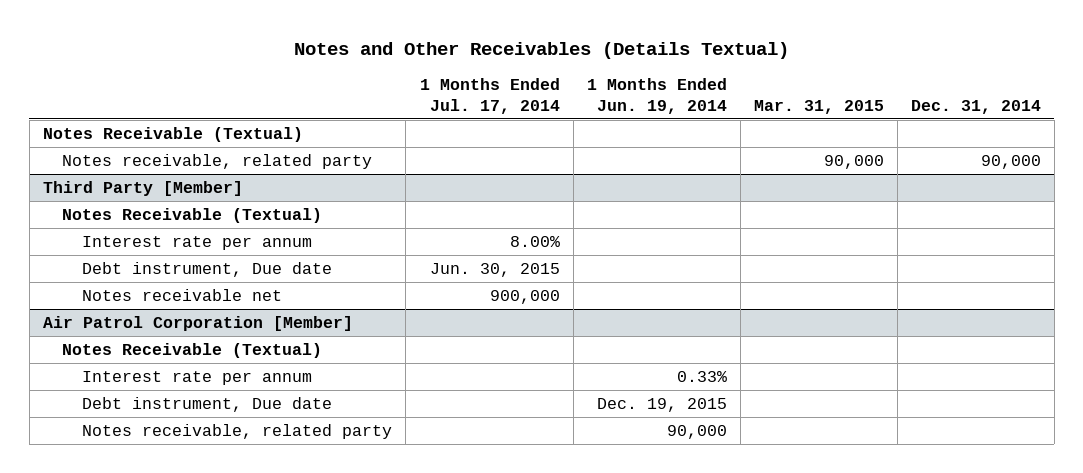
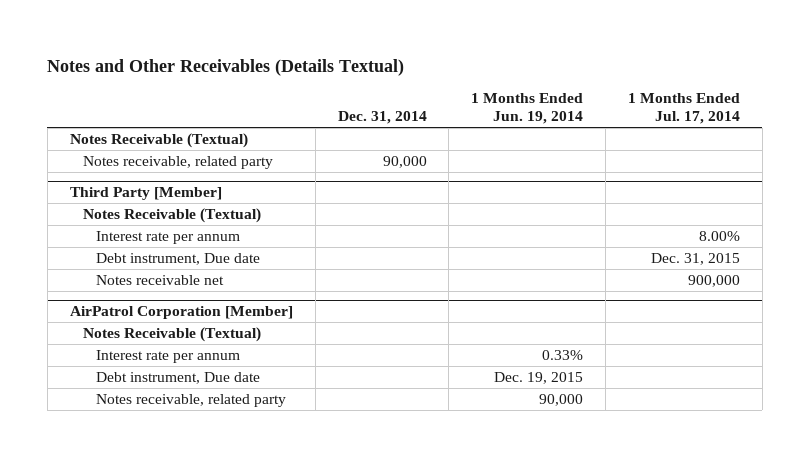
[753,99,884,114] Mar. 31, 2015 -> none
[429,262,560,277] Jun. 30, 2015 -> [651,253,741,266] Dec. 31, 2015
[42,315,353,331] Air Patrol Corporation [Member] -> [69,306,293,320] AirPatrol Corporation [Member]

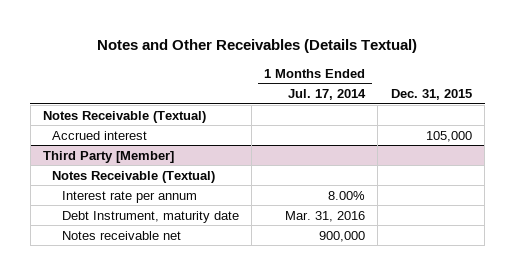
[337,111,427,125] Dec. 31, 2014 -> none
[471,93,584,125] 1 Months Ended Jun. 19, 2014 -> none
none -> [390,89,472,101] Dec. 31, 2015
[82,156,273,170] Notes receivable, related party -> none
none -> [52,130,148,140] Accrued interest
[95,253,260,266] Debt instrument, Due date -> [61,210,239,223] Debt Instrument, maturity date
[651,253,741,266] Dec. 31, 2015 -> [285,210,366,222] Mar. 31, 2016
[69,306,293,320] AirPatrol Corporation [Member] -> none
[82,327,261,343] Notes Receivable (Textual) -> none
[95,350,240,364] Interest rate per annum -> none
[95,372,260,385] Debt instrument, Due date -> none
[95,394,286,408] Notes receivable, related party -> none

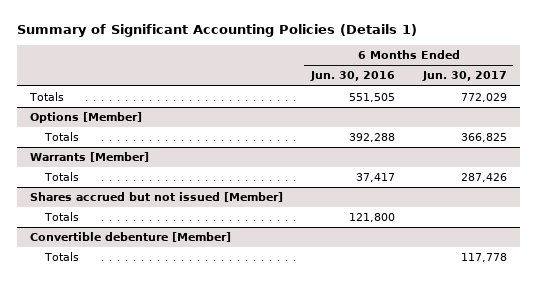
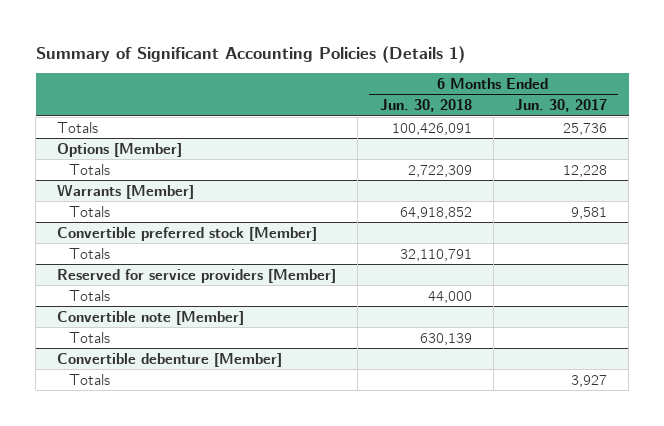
[309,71,395,82] Jun. 30, 2016 -> none
none -> [379,99,472,113] Jun. 30, 2018
[460,93,507,103] 772,029 -> [562,122,607,135] 25,736
[460,133,507,143] 366,825 -> [562,164,607,177] 12,228
[30,192,284,203] Shares accrued but not issued [Member] -> none
[44,212,80,222] Totals -> none
[460,173,507,183] 287,426 -> [570,206,607,219] 9,581
none -> [57,226,318,241] Convertible preferred stock [Member]
none -> [69,247,111,259] Totals
none -> [57,268,337,283] Reserved for service providers [Member]
none -> [69,289,111,301] Totals
none -> [57,310,245,325] Convertible note [Member]
none -> [69,331,111,343] Totals
[460,253,507,263] 117,778 -> [570,374,607,387] 3,927

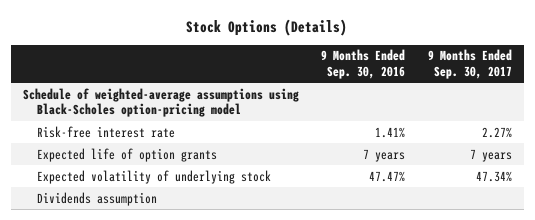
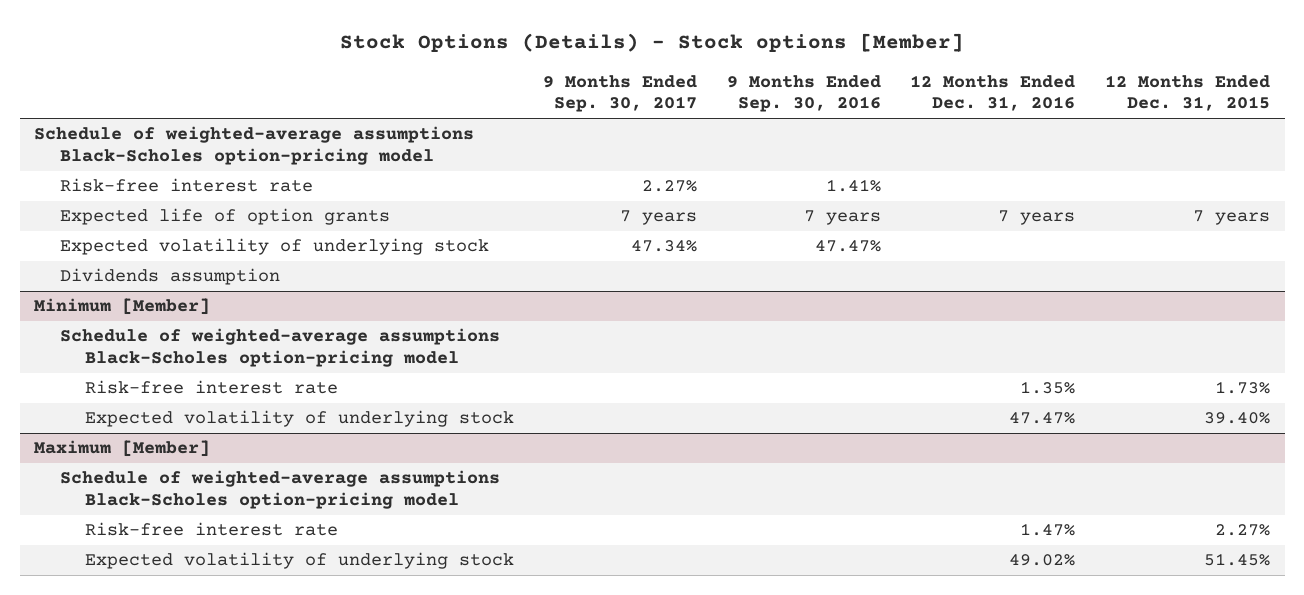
[186,18,348,36] Stock Options (Details) -> [340,33,965,53] Stock Options (Details) - Stock options [Member]
none -> [910,75,1076,112] 12 Months Ended Dec. 31, 2016
none -> [1104,75,1270,112] 12 Months Ended Dec. 31, 2015
[22,87,299,118] Schedule of weighted-average assumptions using Black-Scholes option-pricing model -> [34,126,475,165] Schedule of weighted-average assumptions Black-Scholes option-pricing model
none -> [34,298,211,316] Minimum [Member]
none -> [59,328,500,367] Schedule of weighted-average assumptions Black-Scholes option-pricing model
none -> [84,380,338,395] Risk-free interest rate
none -> [84,410,514,428] Expected volatility of underlying stock
none -> [34,440,211,458] Maximum [Member]
none -> [59,470,500,509] Schedule of weighted-average assumptions Black-Scholes option-pricing model
none -> [84,522,338,537] Risk-free interest rate
none -> [84,552,514,570] Expected volatility of underlying stock

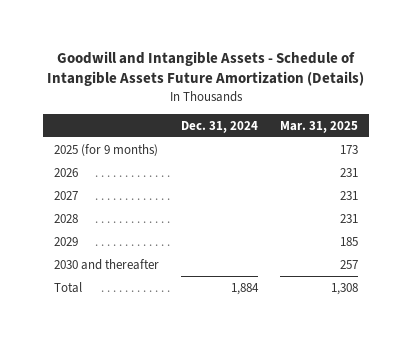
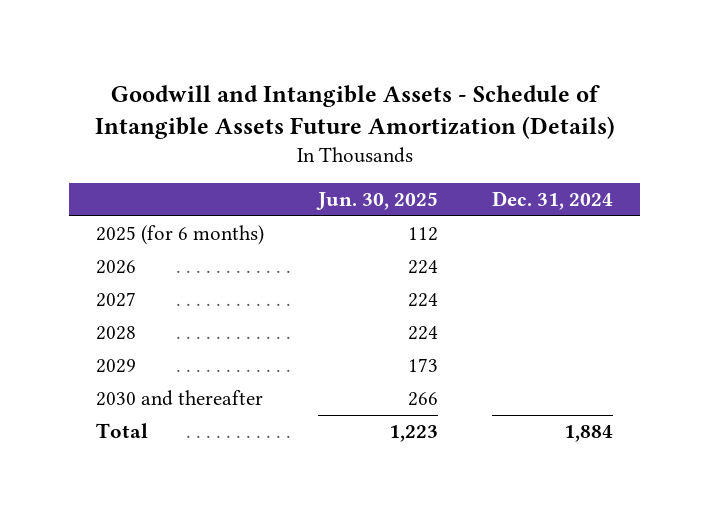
[279,120,358,133] Mar. 31, 2025 -> none
none -> [316,192,439,211] Jun. 30, 2025
[53,143,158,156] 2025 (for 9 months) -> [96,225,265,246] 2025 (for 6 months)

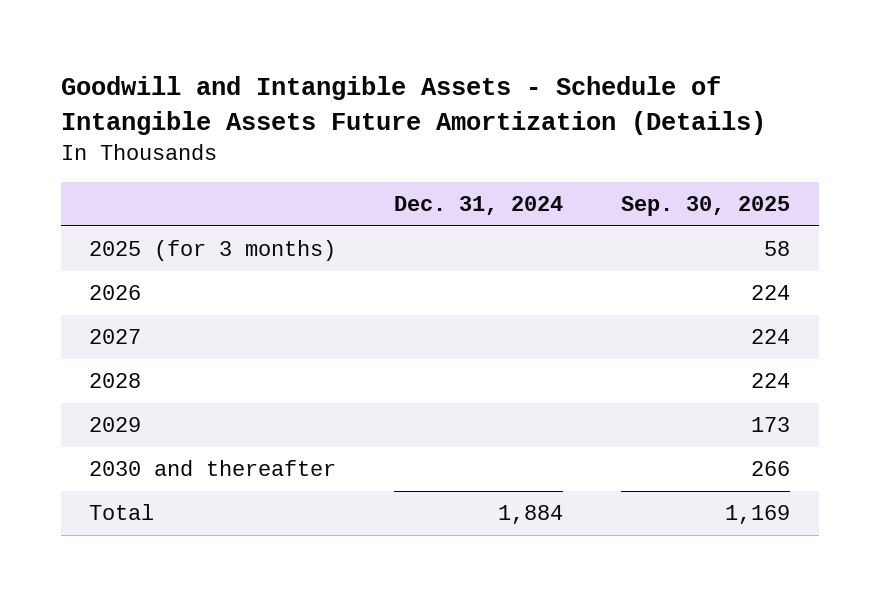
[316,192,439,211] Jun. 30, 2025 -> none
none -> [621,196,791,217] Sep. 30, 2025
[96,225,265,246] 2025 (for 6 months) -> [89,240,337,262] 2025 (for 3 months)

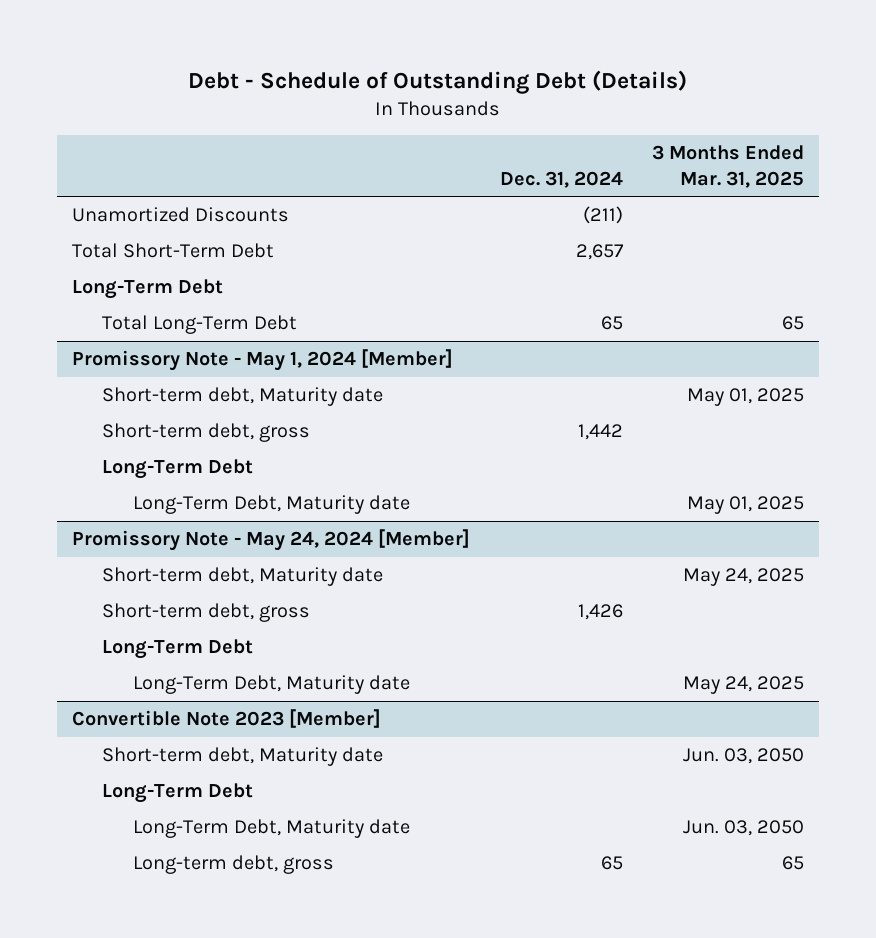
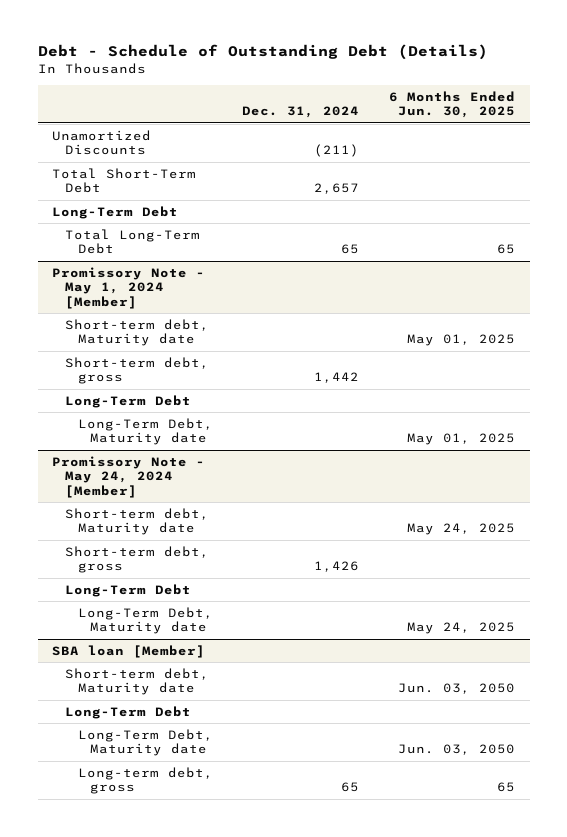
[652,145,805,188] 3 Months Ended Mar. 31, 2025 -> none
none -> [388,91,515,119] 6 Months Ended Jun. 30, 2025
[72,709,382,729] Convertible Note 2023 [Member] -> [52,644,206,658] SBA loan [Member]

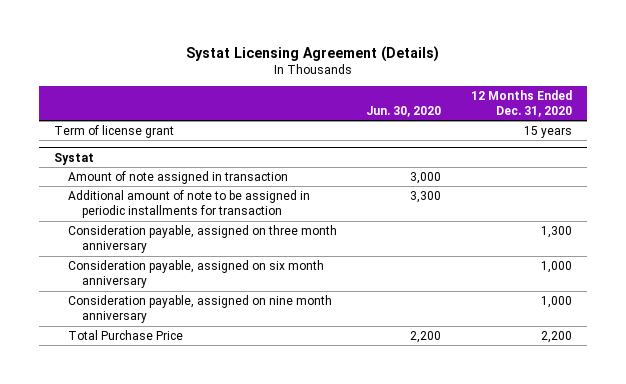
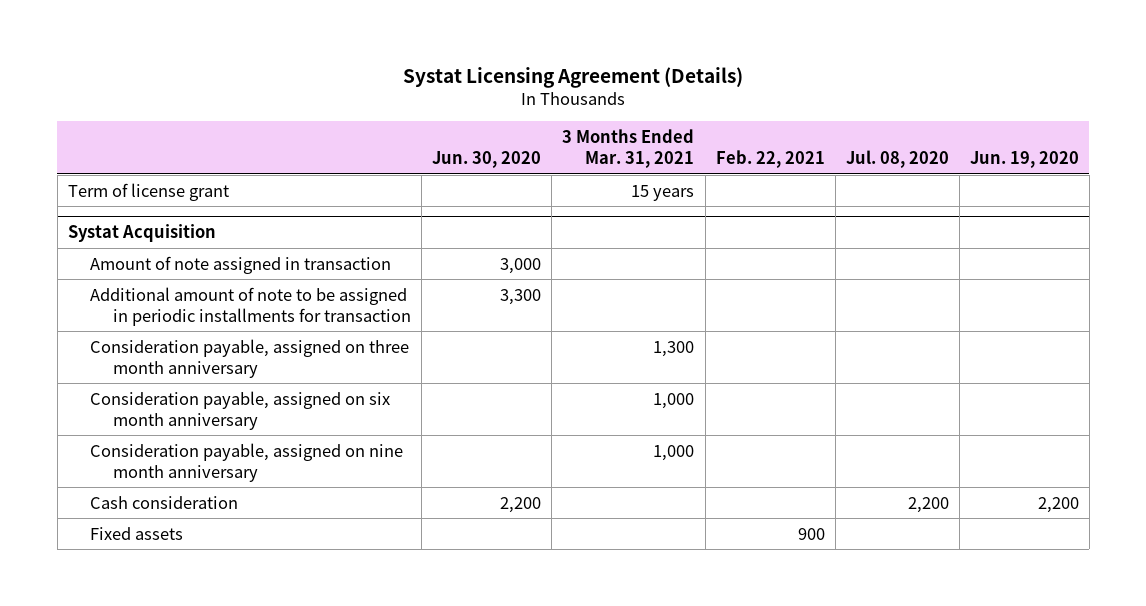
[471,89,573,117] 12 Months Ended Dec. 31, 2020 -> none
none -> [562,128,695,169] 3 Months Ended Mar. 31, 2021
none -> [715,150,825,169] Feb. 22, 2021
none -> [845,150,949,169] Jul. 08, 2020
none -> [969,151,1079,169] Jun. 19, 2020
[53,152,94,165] Systat -> [67,224,216,243] Systat Acquisition
[67,329,183,340] Total Purchase Price -> [90,495,239,509] Cash consideration
none -> [90,526,184,540] Fixed assets

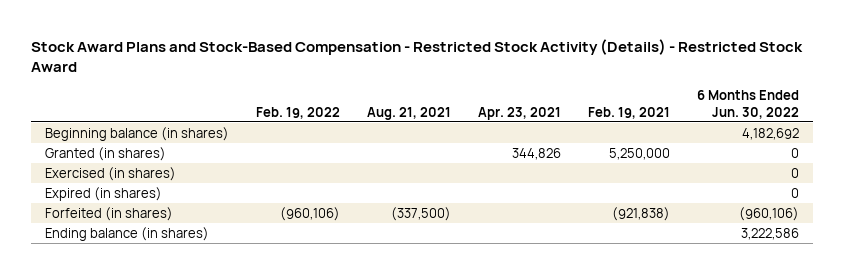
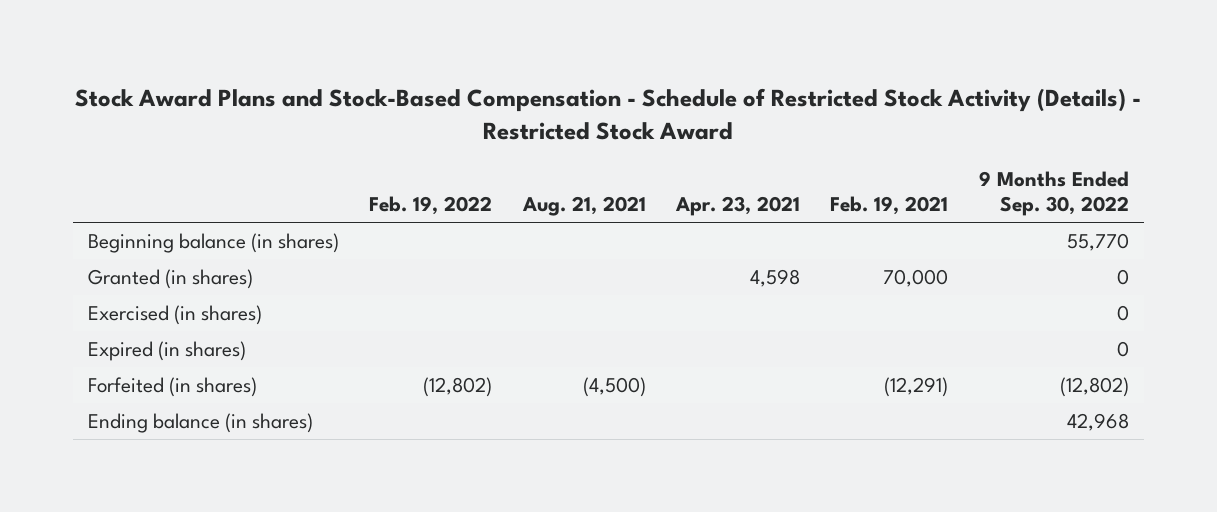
[31,38,804,72] Stock Award Plans and Stock-Based Compensation - Restricted Stock Activity (Details) - Restricted Stock Award -> [75,88,1142,141] Stock Award Plans and Stock-Based Compensation - Schedule of Restricted Stock Activity (Details) - Restricted Stock Award
[697,89,800,119] 6 Months Ended Jun. 30, 2022 -> none
none -> [978,170,1129,217] 9 Months Ended Sep. 30, 2022
[512,147,562,160] 344,826 -> [749,269,800,288] 4,598
[609,147,671,160] 5,250,000 -> [883,269,949,288] 70,000
[279,206,340,221] (960,106) -> [423,377,493,398] (12,802)
[390,206,451,221] (337,500) -> [582,377,646,398] (4,500)
[612,206,671,221] (921,838) -> [884,377,949,398] (12,291)

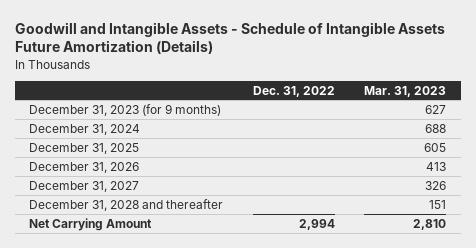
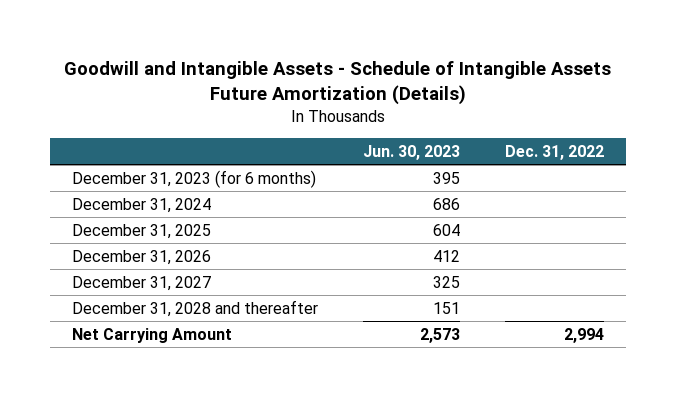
[364,85,447,97] Mar. 31, 2023 -> none
none -> [362,144,460,160] Jun. 30, 2023
[29,103,222,116] December 31, 2023 (for 9 months) -> [72,169,317,188] December 31, 2023 (for 6 months)

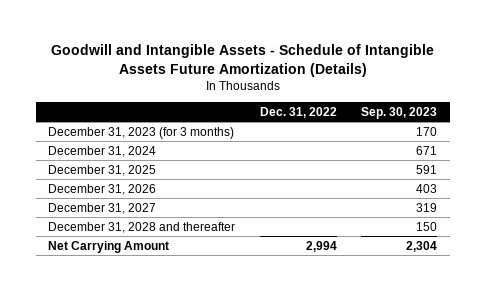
[362,144,460,160] Jun. 30, 2023 -> none
none -> [361,107,438,120] Sep. 30, 2023
[72,169,317,188] December 31, 2023 (for 6 months) -> [48,126,235,139] December 31, 2023 (for 3 months)

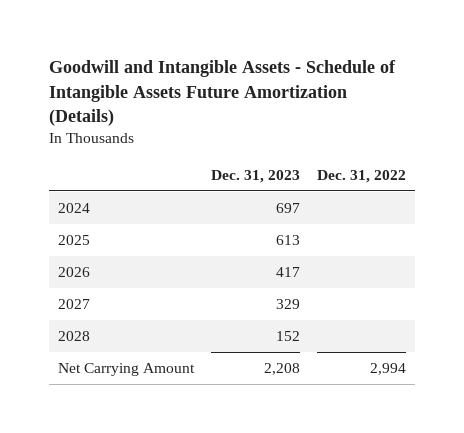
[361,107,438,120] Sep. 30, 2023 -> none
none -> [211,170,301,184] Dec. 31, 2023
[48,126,235,139] December 31, 2023 (for 3 months) -> none
[48,221,236,233] December 31, 2028 and thereafter -> none
[48,145,157,157] December 31, 2024 -> [57,202,90,213] 2024
[48,164,157,176] December 31, 2025 -> [57,234,90,245] 2025
[48,183,157,195] December 31, 2026 -> [57,266,90,277] 2026
[48,202,157,214] December 31, 2027 -> [57,298,90,309] 2027
none -> [57,330,90,341] 2028

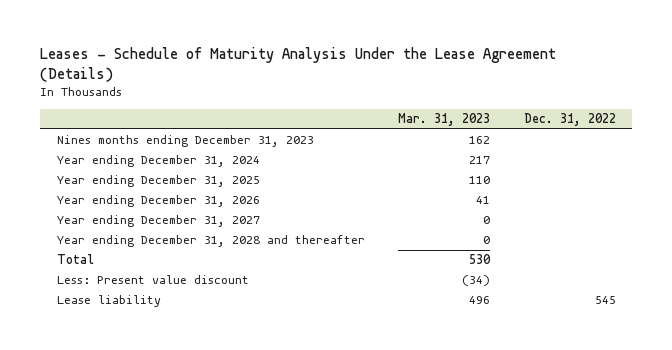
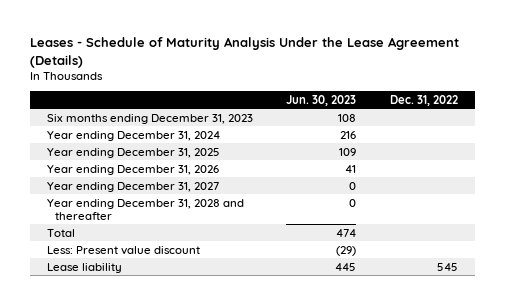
[398,112,491,126] Mar. 31, 2023 -> none
none -> [286,94,357,106] Jun. 30, 2023
[56,135,314,148] Nines months ending December 31, 2023 -> [46,113,253,124] Six months ending December 31, 2023

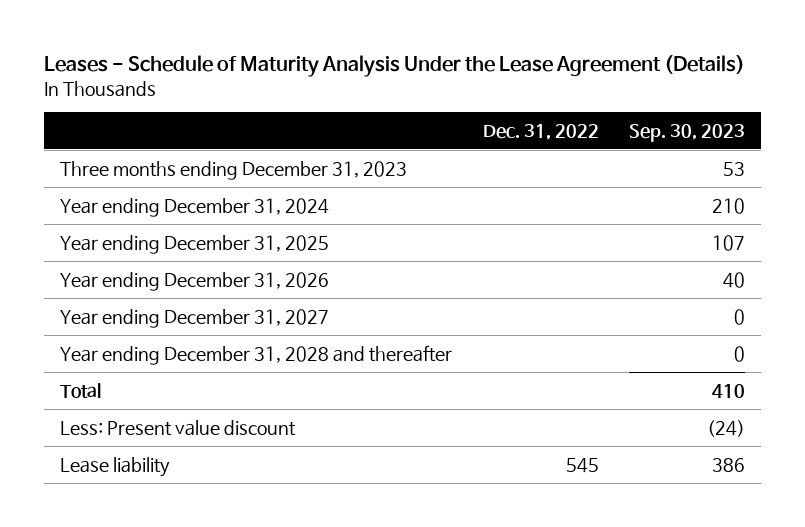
[286,94,357,106] Jun. 30, 2023 -> none
none -> [629,123,746,142] Sep. 30, 2023
[46,113,253,124] Six months ending December 31, 2023 -> [59,160,407,180] Three months ending December 31, 2023

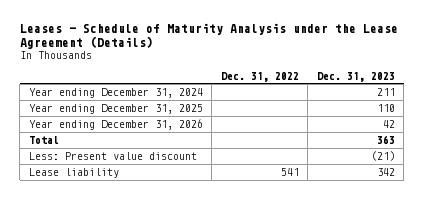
[44,55,746,78] Leases - Schedule of Maturity Analysis Under the Lease Agreement (Details) -> [19,23,398,50] Leases - Schedule of Maturity Analysis under the Lease Agreement (Details)
[629,123,746,142] Sep. 30, 2023 -> none
none -> [316,71,395,82] Dec. 31, 2023
[59,160,407,180] Three months ending December 31, 2023 -> none
[59,308,329,328] Year ending December 31, 2027 -> none
[59,344,452,365] Year ending December 31, 2028 and thereafter -> none
[565,457,599,473] 545 -> [280,167,299,176] 541

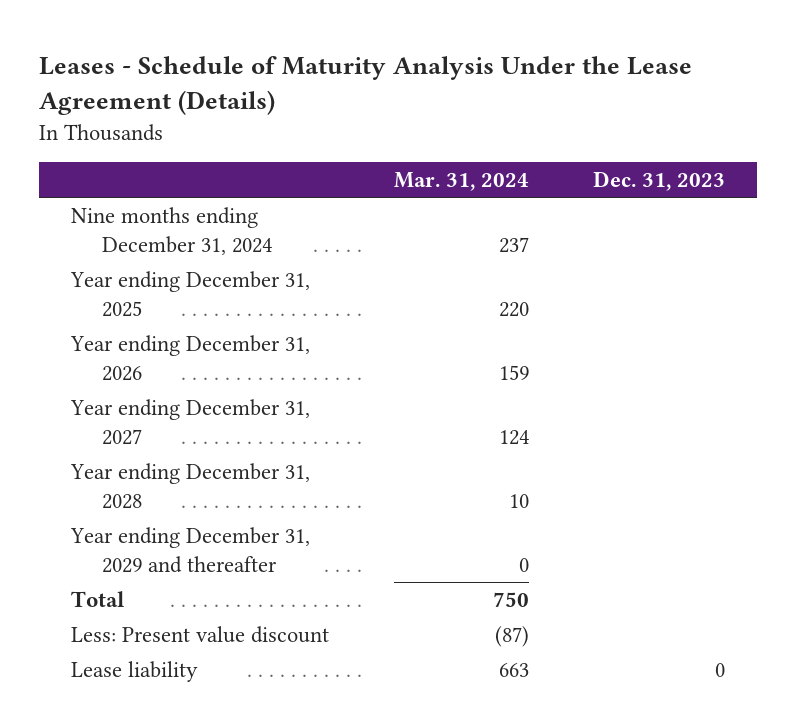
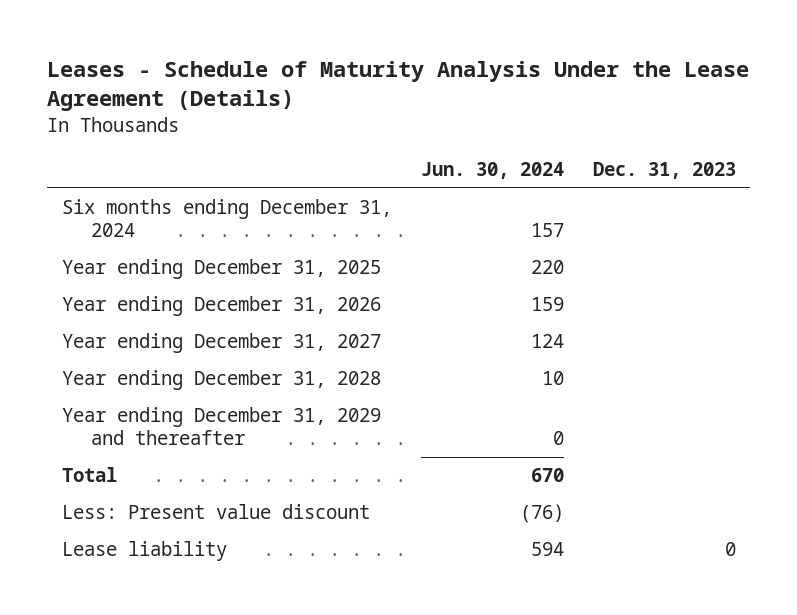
[393,172,529,192] Mar. 31, 2024 -> none
none -> [420,162,564,180] Jun. 30, 2024
[71,206,272,255] Nine months ending December 31, 2024 -> [61,199,392,238] Six months ending December 31, 2024

